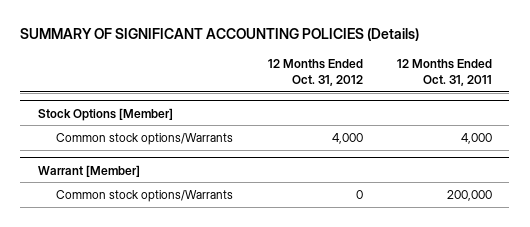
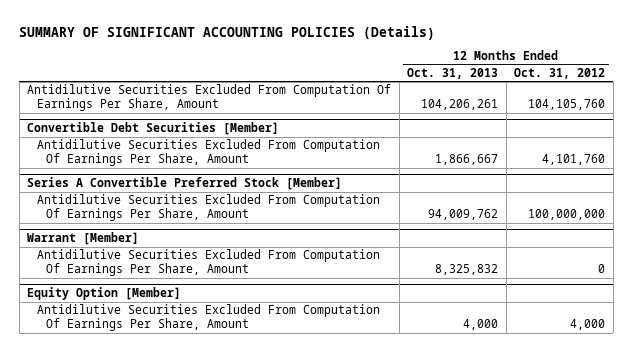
[397,59,493,86] 12 Months Ended Oct. 31, 2011 -> none
none -> [407,68,499,80] Oct. 31, 2013
[37,107,173,121] Stock Options [Member] -> none
[56,132,234,145] Common stock options/Warrants -> none
none -> [27,84,392,112] Antidilutive Securities Excluded From Computation Of Earnings Per Share, Amount
none -> [27,122,280,136] Convertible Debt Securities [Member]
none -> [36,139,380,167] Antidilutive Securities Excluded From Computation Of Earnings Per Share, Amount
none -> [27,177,343,191] Series A Convertible Preferred Stock [Member]
none -> [36,194,380,222] Antidilutive Securities Excluded From Computation Of Earnings Per Share, Amount
[56,189,234,202] Common stock options/Warrants -> [36,249,380,277] Antidilutive Securities Excluded From Computation Of Earnings Per Share, Amount
none -> [27,287,182,301] Equity Option [Member]
none -> [36,304,380,332] Antidilutive Securities Excluded From Computation Of Earnings Per Share, Amount

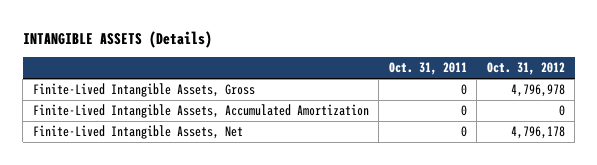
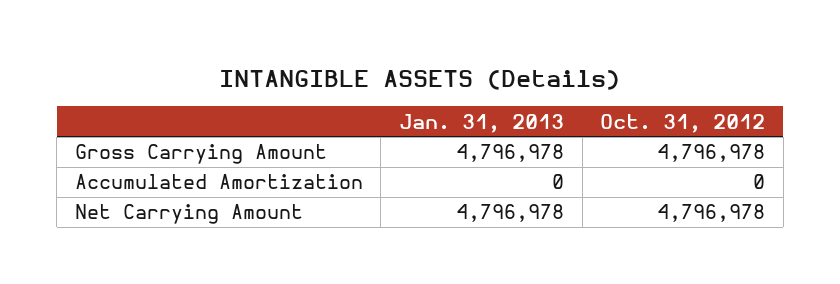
[388,62,467,76] Oct. 31, 2011 -> none
none -> [398,113,564,133] Jan. 31, 2013
[32,125,243,140] Finite-Lived Intangible Assets, Net -> none
[32,83,255,98] Finite-Lived Intangible Assets, Gross -> [74,144,327,165] Gross Carrying Amount
[32,104,369,119] Finite-Lived Intangible Assets, Accumulated Amortization -> [74,174,363,190] Accumulated Amortization
none -> [74,204,303,225] Net Carrying Amount

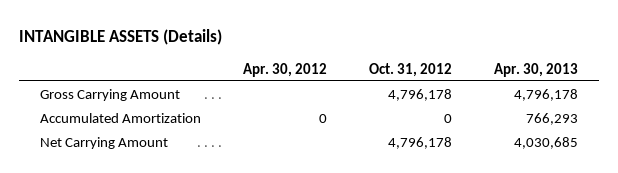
[398,113,564,133] Jan. 31, 2013 -> none
none -> [242,62,327,77] Apr. 30, 2012
none -> [493,62,578,77] Apr. 30, 2013
[657,144,766,163] 4,796,978 -> [387,88,452,101] 4,796,178
[657,204,766,223] 4,796,978 -> [387,136,452,149] 4,796,178

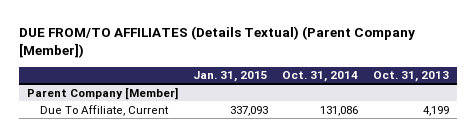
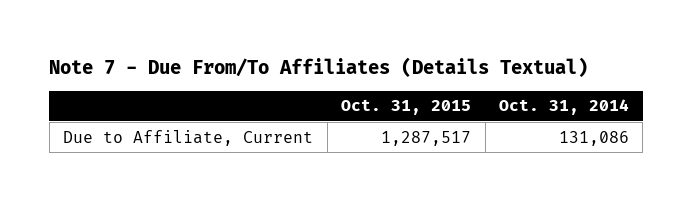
[19,26,416,59] DUE FROM/TO AFFILIATES (Details Textual) (Parent Company [Member]) -> [49,57,589,78] Note 7 - Due From/To Affiliates (Details Textual)
[192,71,268,83] Jan. 31, 2015 -> none
[373,71,450,83] Oct. 31, 2013 -> none
none -> [341,99,472,116] Oct. 31, 2015
[26,86,178,100] Parent Company [Member] -> none
[40,104,170,116] Due To Affiliate, Current -> [63,129,314,146] Due to Affiliate, Current

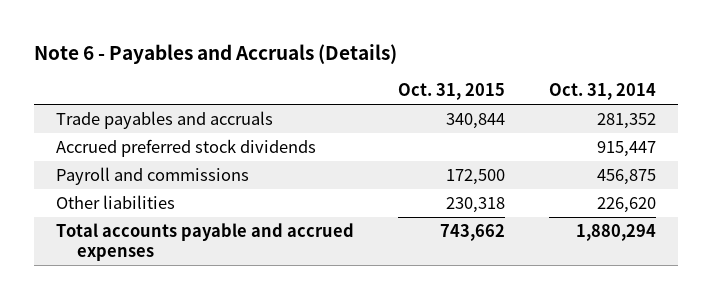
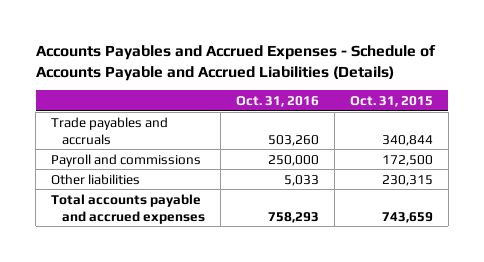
[33,43,397,64] Note 6 - Payables and Accruals (Details) -> [35,45,436,82] Accounts Payables and Accrued Expenses - Schedule of Accounts Payable and Accrued Liabilities (Details)
[549,83,657,101] Oct. 31, 2014 -> none
none -> [236,95,320,107] Oct. 31, 2016
[55,138,316,157] Accrued preferred stock dividends -> none
[446,196,506,213] 230,318 -> [381,174,433,186] 230,315
[440,223,506,241] 743,662 -> [381,211,433,223] 743,659

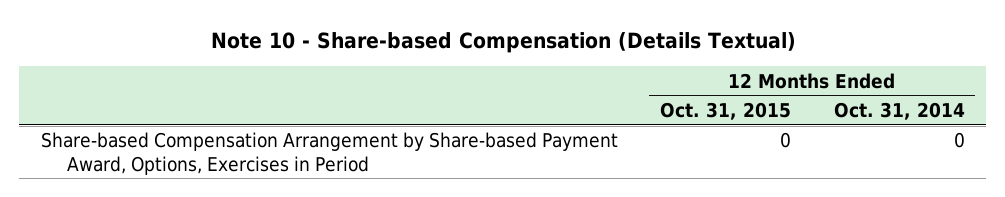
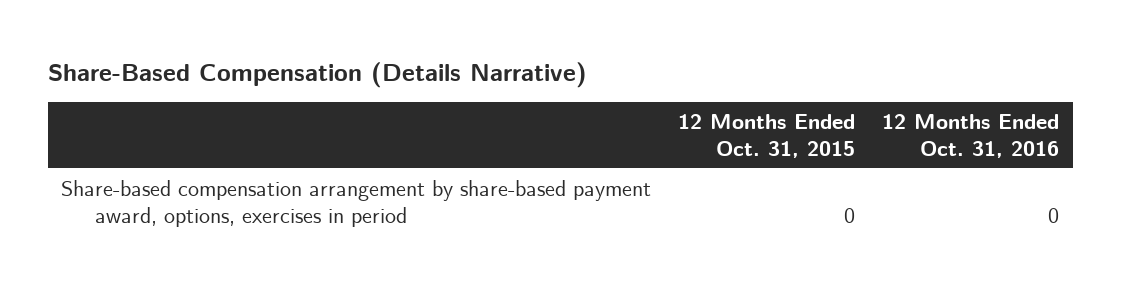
[210,32,796,54] Note 10 - Share-based Compensation (Details Textual) -> [47,62,587,89] Share-Based Compensation (Details Narrative)
[833,101,965,120] Oct. 31, 2014 -> none
none -> [882,114,1060,159] 12 Months Ended Oct. 31, 2016
[40,132,618,175] Share-based Compensation Arrangement by Share-based Payment Award, Options, Exercises in Period -> [61,179,652,227] Share-based compensation arrangement by share-based payment award, options, exercises in period

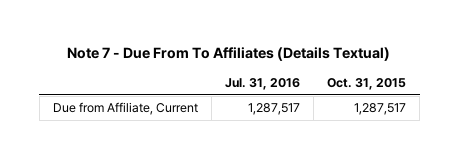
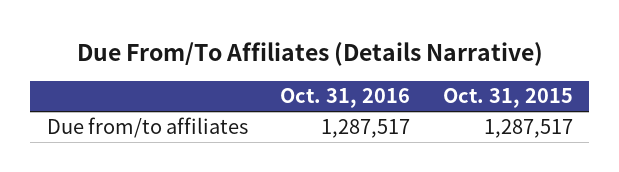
[67,47,391,62] Note 7 - Due From To Affiliates (Details Textual) -> [76,42,543,67] Due From/To Affiliates (Details Narrative)
[224,78,300,91] Jul. 31, 2016 -> none
none -> [280,88,411,109] Oct. 31, 2016
[52,102,198,116] Due from Affiliate, Current -> [46,117,248,139] Due from/to affiliates

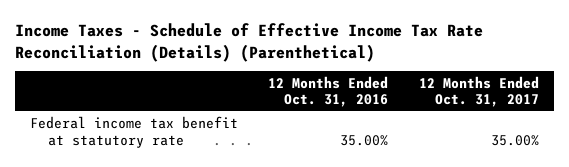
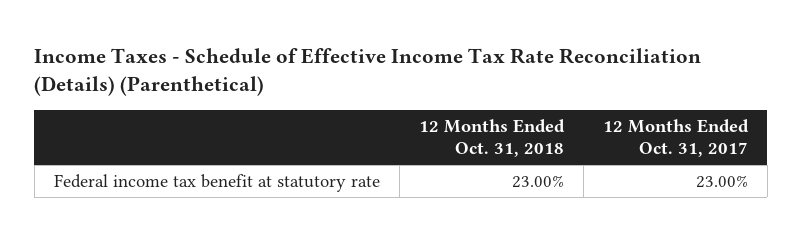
[268,75,389,108] 12 Months Ended Oct. 31, 2016 -> none
none -> [418,118,565,158] 12 Months Ended Oct. 31, 2018
[490,134,539,146] 35.00% -> [695,174,748,188] 23.00%

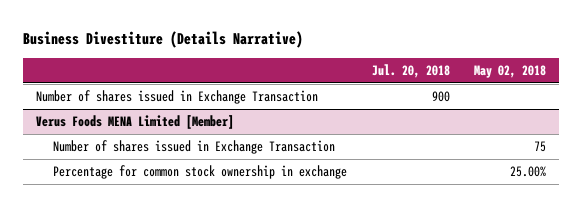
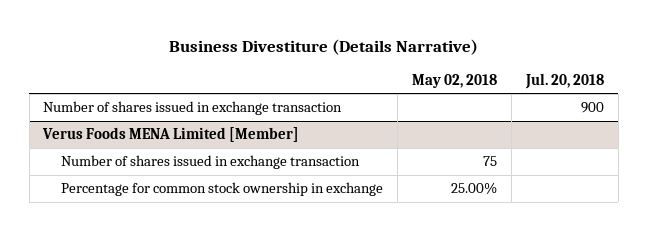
[35,90,318,105] Number of shares issued in Exchange Transaction -> [43,101,343,116] Number of shares issued in exchange transaction
[52,140,335,155] Number of shares issued in Exchange Transaction -> [61,155,361,170] Number of shares issued in exchange transaction

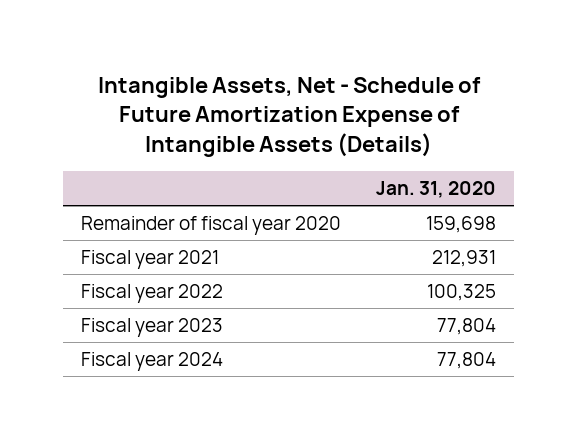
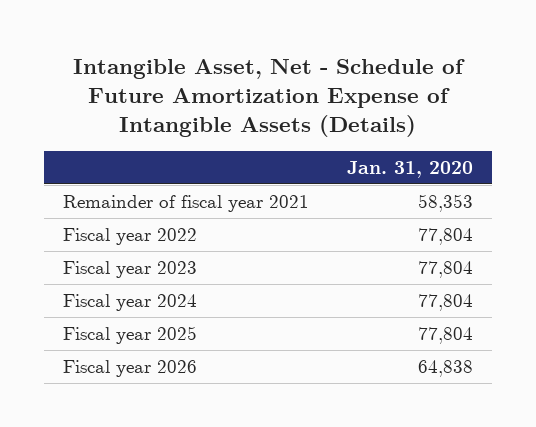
[97,76,481,158] Intangible Assets, Net - Schedule of Future Amortization Expense of Intangible Assets (Details) -> [73,58,466,137] Intangible Asset, Net - Schedule of Future Amortization Expense of Intangible Assets (Details)
[80,249,219,269] Fiscal year 2021 -> none
[80,215,341,235] Remainder of fiscal year 2020 -> [63,194,310,212] Remainder of fiscal year 2021
[426,215,497,233] 159,698 -> [417,193,473,212] 58,353
[427,283,497,301] 100,325 -> [417,227,473,245] 77,804
none -> [63,325,198,344] Fiscal year 2025
none -> [63,359,198,377] Fiscal year 2026

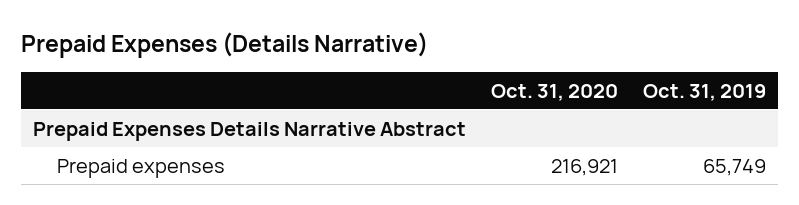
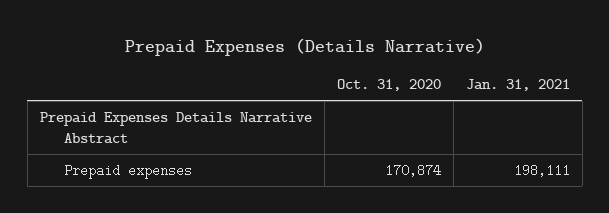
[642,83,766,101] Oct. 31, 2019 -> none
none -> [465,78,570,91] Jan. 31, 2021
[550,158,618,176] 216,921 -> [384,164,441,178] 170,874

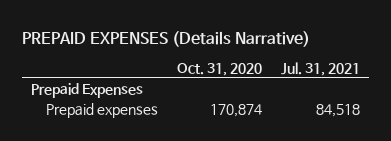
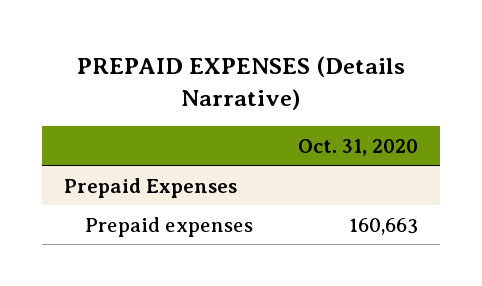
[281,61,361,76] Jul. 31, 2021 -> none
[210,104,263,118] 170,874 -> [349,217,419,235] 160,663

